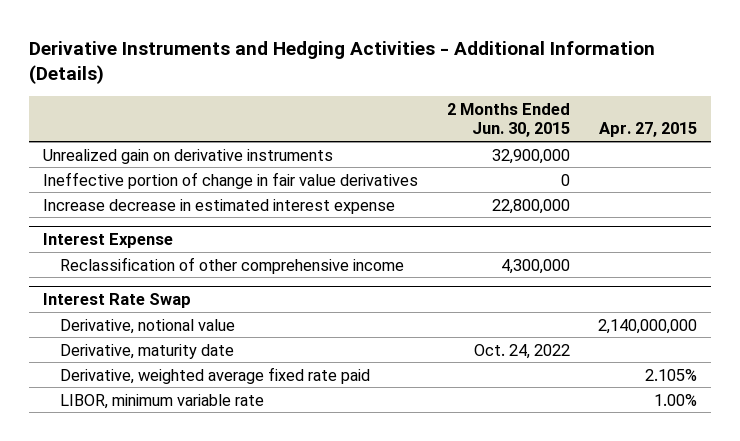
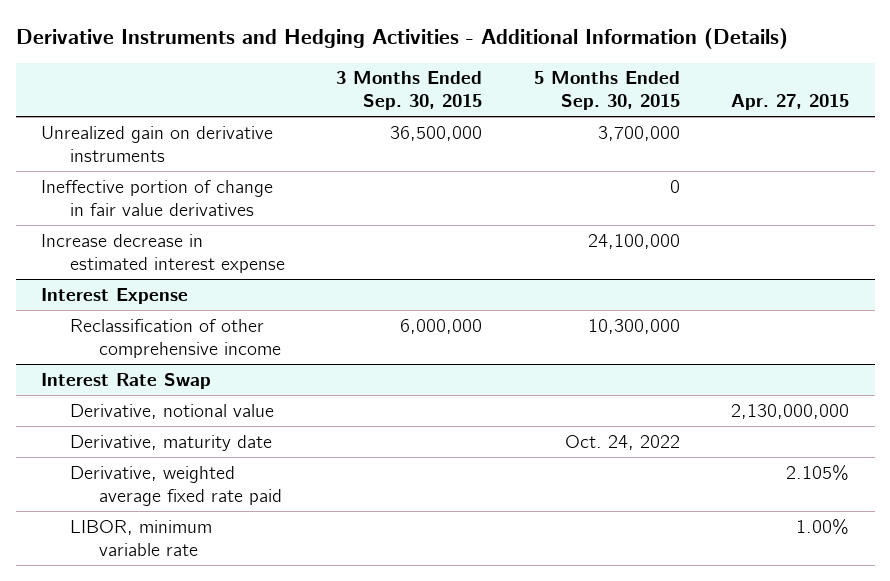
[446,102,570,138] 2 Months Ended Jun. 30, 2015 -> none
none -> [336,71,483,111] 3 Months Ended Sep. 30, 2015
none -> [533,71,680,111] 5 Months Ended Sep. 30, 2015
[598,318,698,334] 2,140,000,000 -> [730,403,849,419] 2,130,000,000

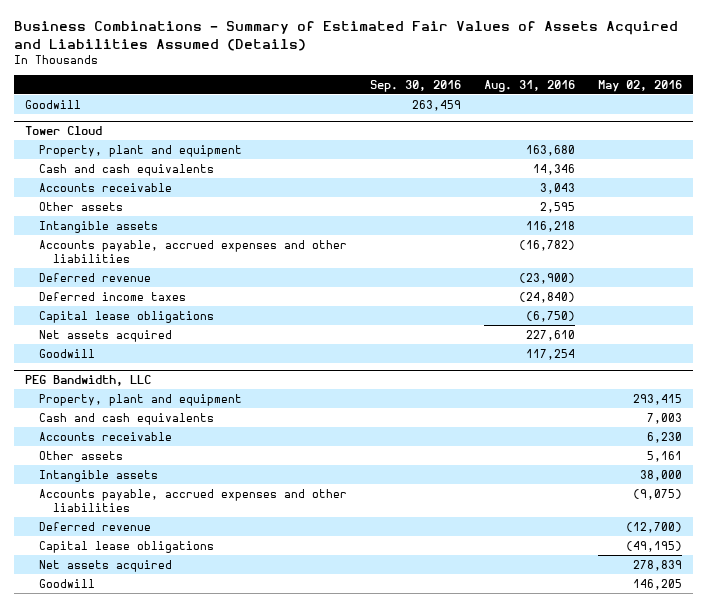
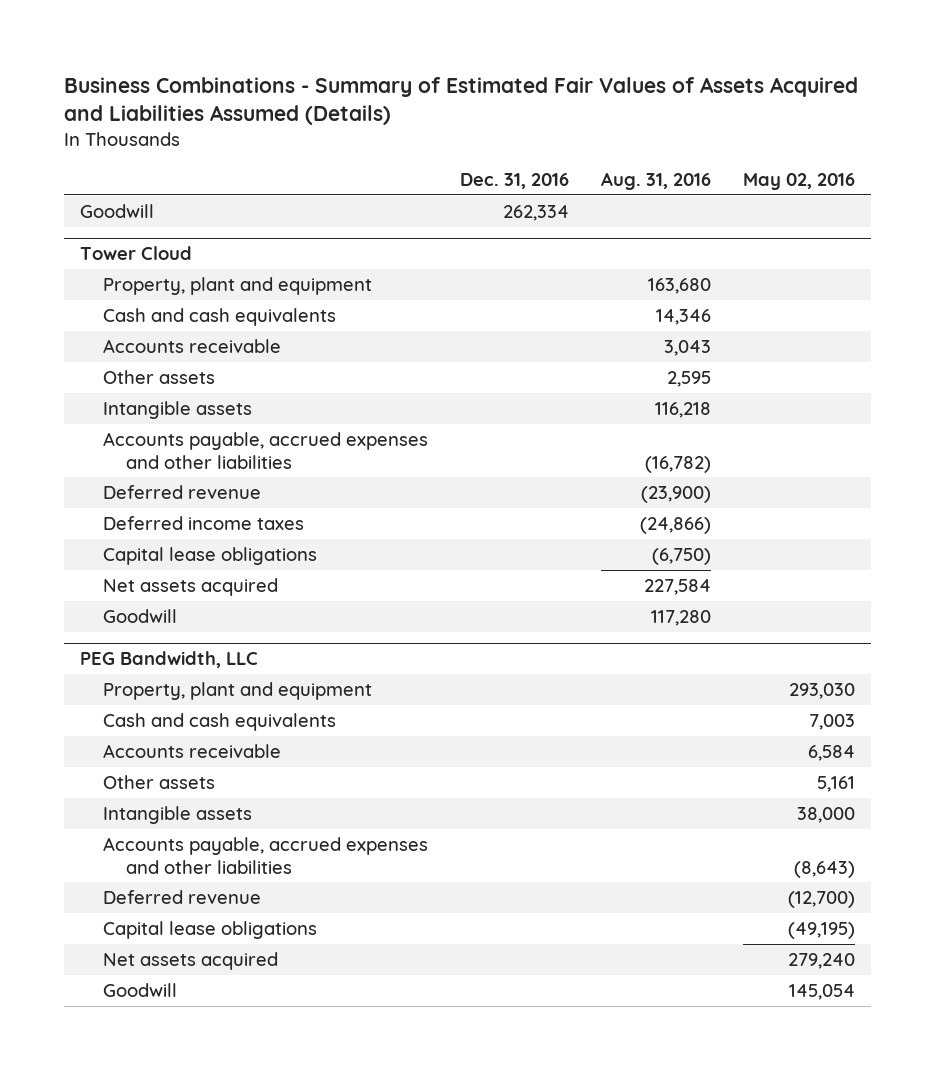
[370,79,462,92] Sep. 30, 2016 -> none
none -> [460,172,570,189] Dec. 31, 2016
[518,291,575,303] (24,840) -> [640,516,712,534] (24,866)
[525,329,575,341] 227,610 -> [644,578,712,595] 227,584
[525,348,575,360] 117,254 -> [651,609,712,626] 117,280
[632,393,682,405] 293,415 -> [788,682,855,699] 293,030
[646,431,682,443] 6,230 -> [807,744,855,761] 6,584
[632,488,682,500] (9,075) -> [793,860,855,878] (8,643)
[632,559,682,571] 278,839 -> [787,952,855,969] 279,240
[632,578,682,590] 146,205 -> [788,983,855,1000] 145,054

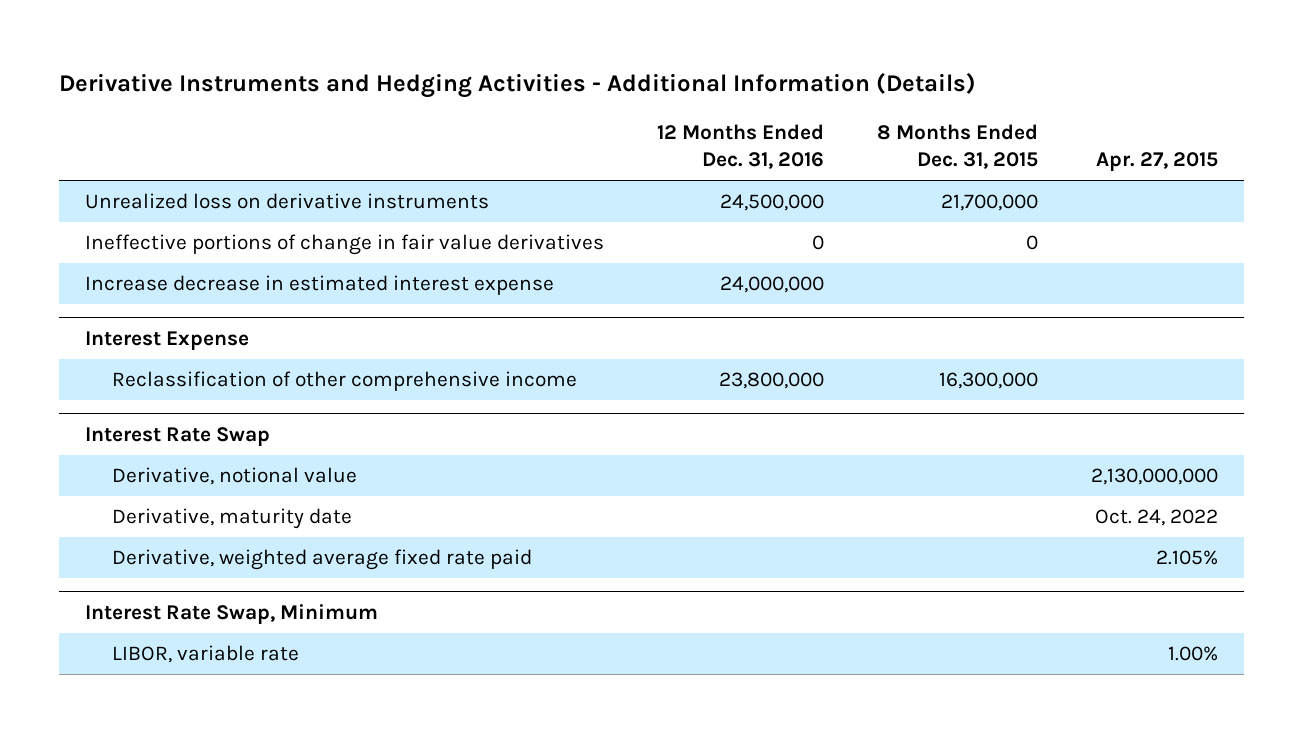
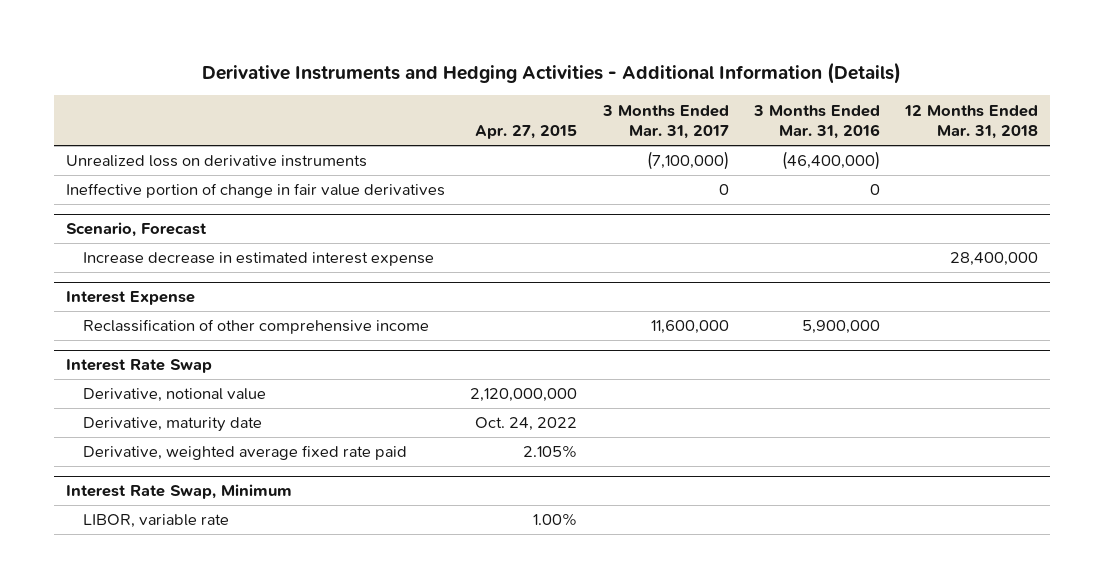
[656,124,824,170] 12 Months Ended Dec. 31, 2016 -> none
[876,124,1038,170] 8 Months Ended Dec. 31, 2015 -> none
none -> [601,104,729,140] 3 Months Ended Mar. 31, 2017
none -> [752,104,880,140] 3 Months Ended Mar. 31, 2016
none -> [903,104,1038,140] 12 Months Ended Mar. 31, 2018
[85,275,555,296] Increase decrease in estimated interest expense -> none
[85,234,605,256] Ineffective portions of change in fair value derivatives -> [66,183,446,199] Ineffective portion of change in fair value derivatives
none -> [66,222,208,238] Scenario, Forecast
none -> [83,252,435,267] Increase decrease in estimated interest expense
[1090,468,1218,486] 2,130,000,000 -> [470,388,578,403] 2,120,000,000

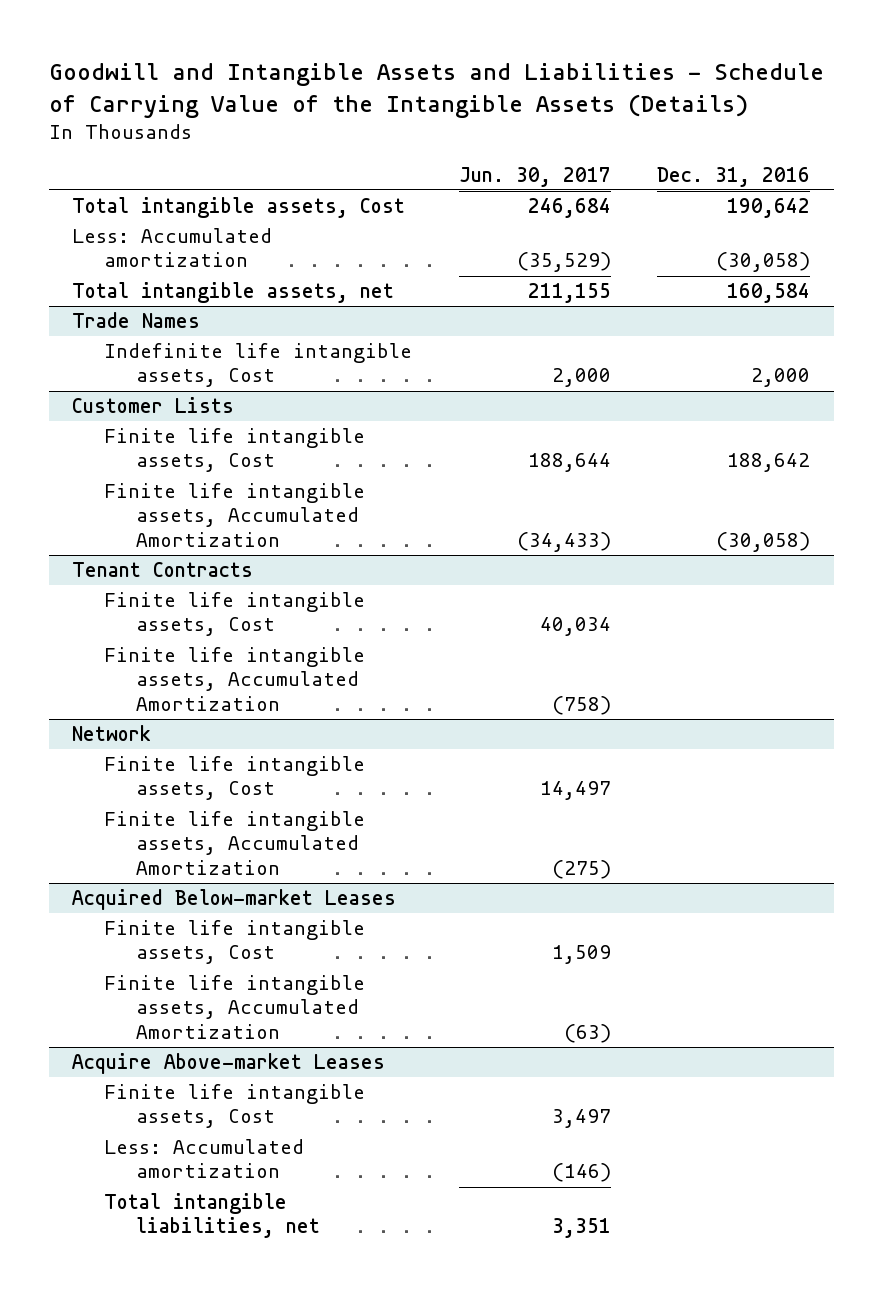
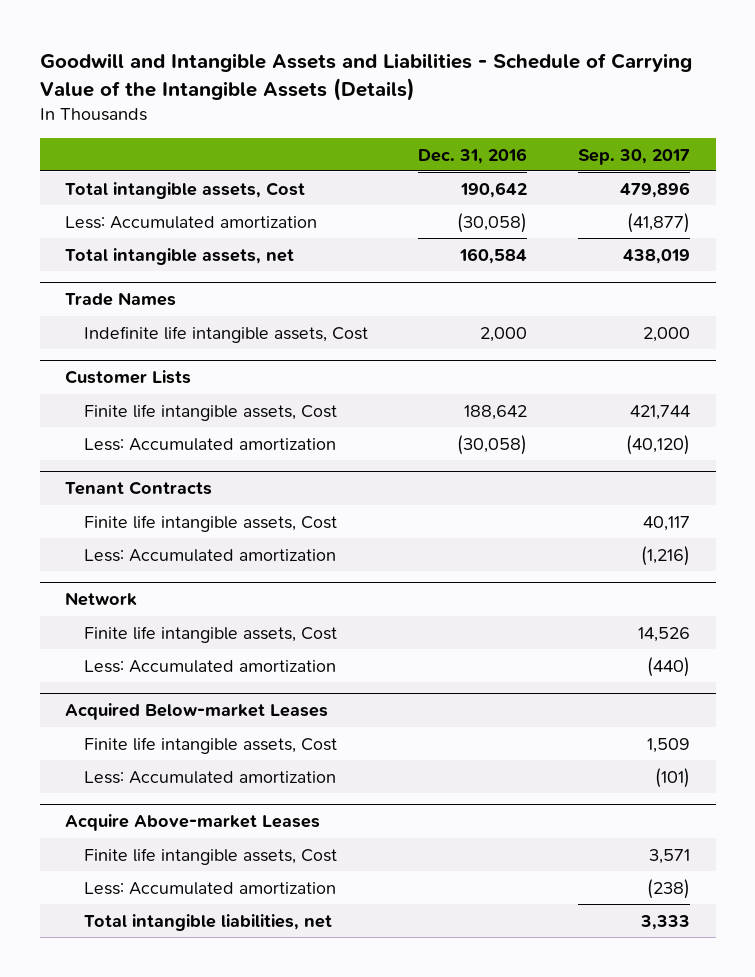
[458,166,611,187] Jun. 30, 2017 -> none
none -> [578,148,691,165] Sep. 30, 2017
[104,483,366,547] Finite life intangible assets, Accumulated Amortization -> [83,437,336,451] Less: Accumulated amortization
[104,647,366,711] Finite life intangible assets, Accumulated Amortization -> [83,548,336,562] Less: Accumulated amortization
[104,811,366,875] Finite life intangible assets, Accumulated Amortization -> [83,659,336,673] Less: Accumulated amortization
[104,975,366,1039] Finite life intangible assets, Accumulated Amortization -> [83,770,336,784] Less: Accumulated amortization

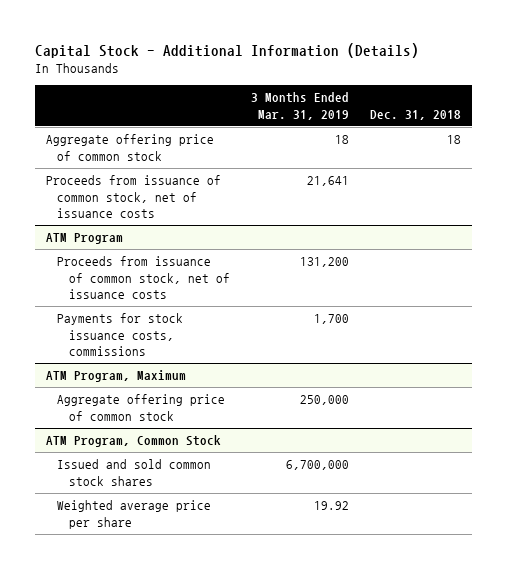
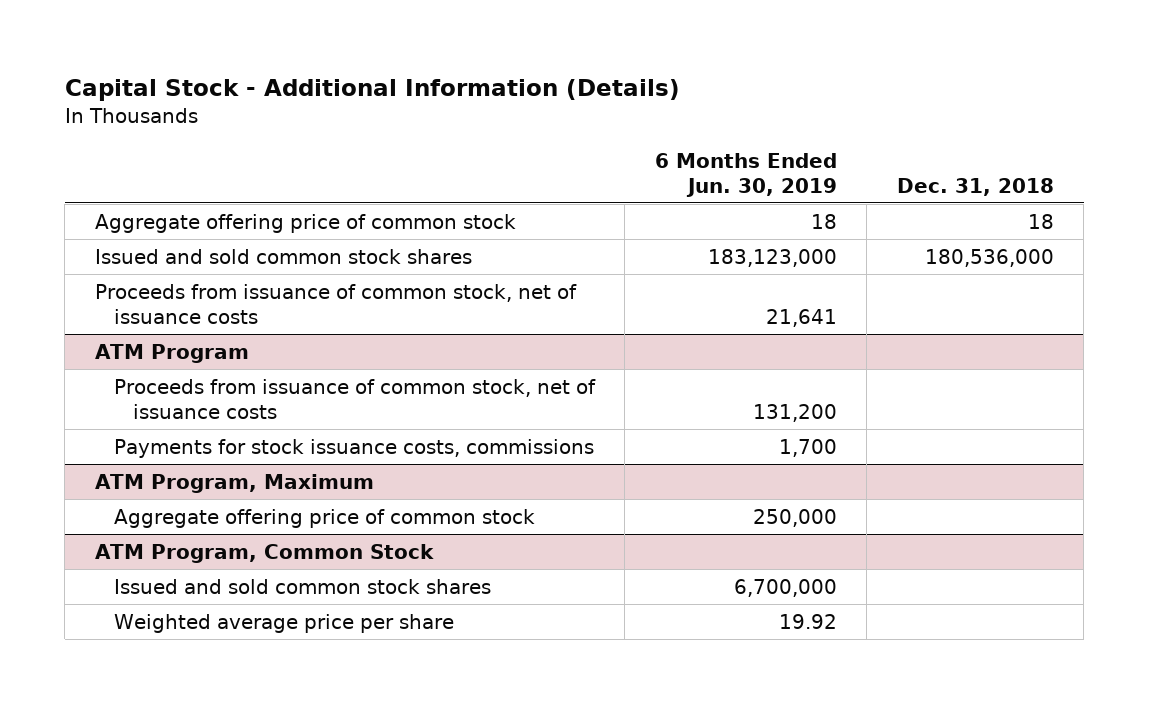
[251,92,350,120] 3 Months Ended Mar. 31, 2019 -> none
none -> [654,152,837,197] 6 Months Ended Jun. 30, 2019
none -> [94,248,472,264] Issued and sold common stock shares

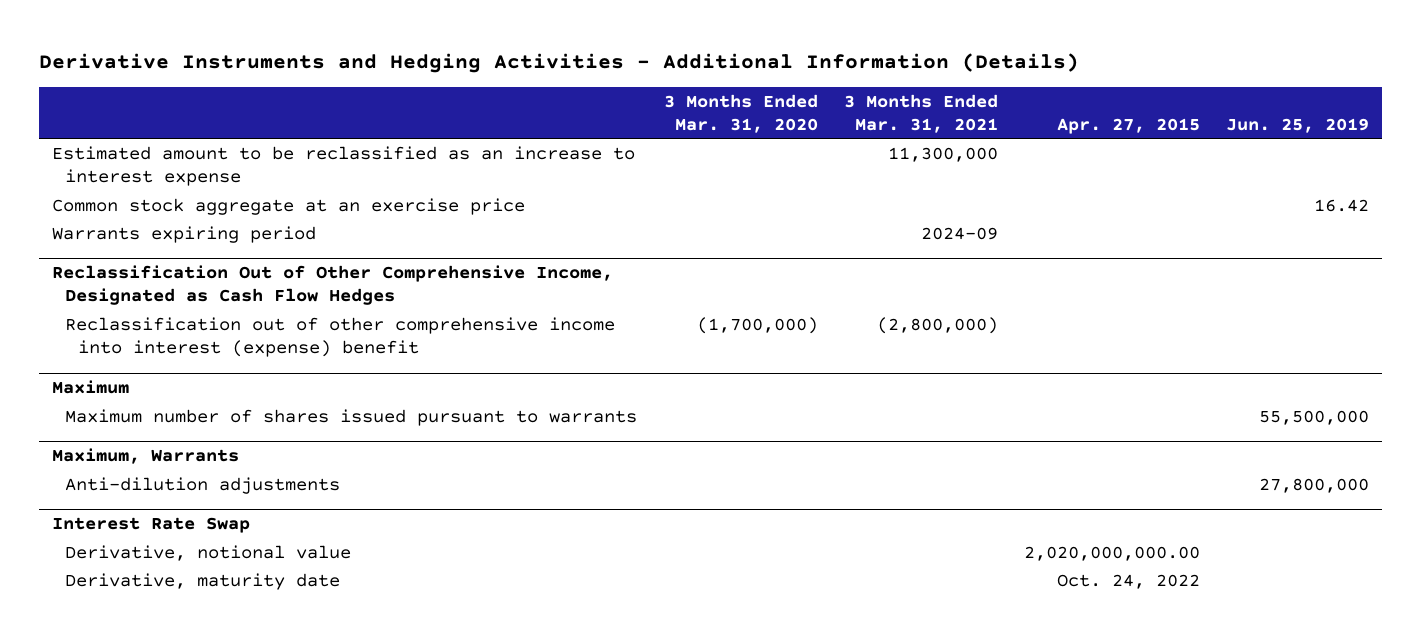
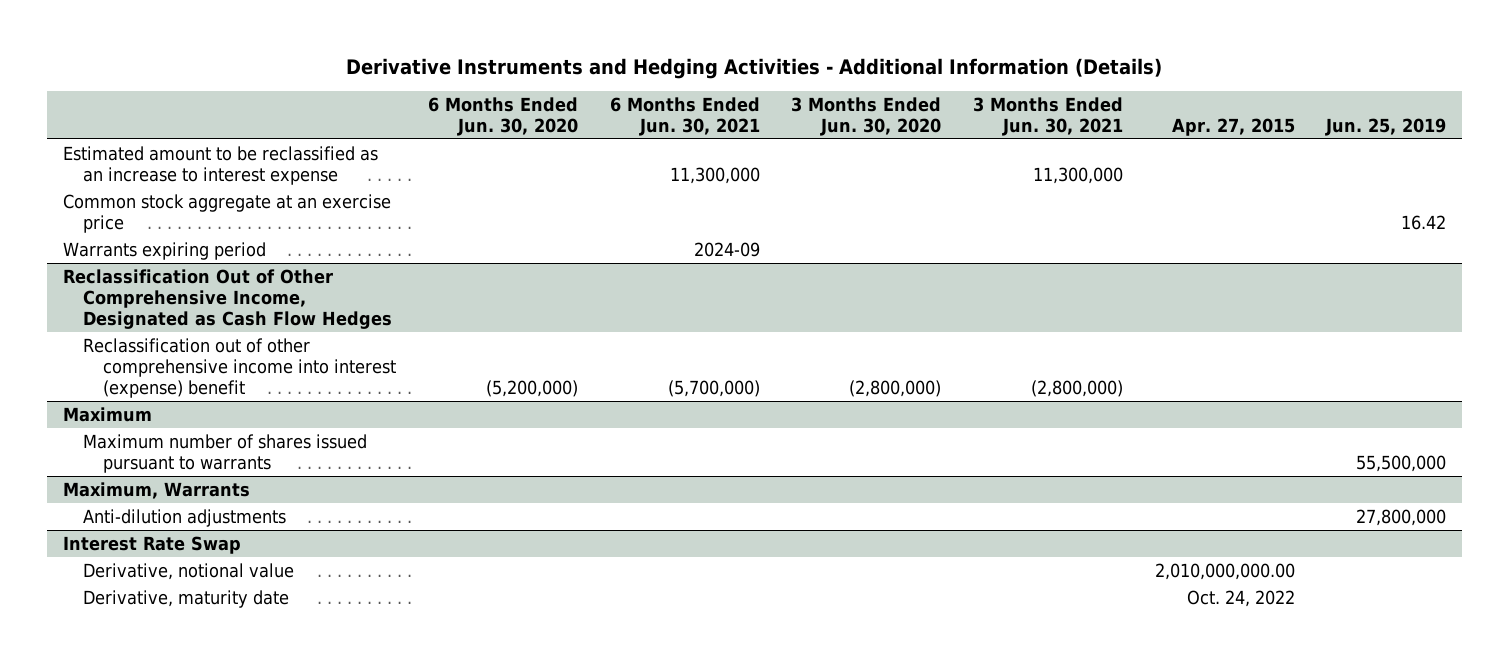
[663,93,818,133] 3 Months Ended Mar. 31, 2020 -> none
[843,93,998,133] 3 Months Ended Mar. 31, 2021 -> none
none -> [428,96,579,136] 6 Months Ended Jun. 30, 2020
none -> [609,96,760,136] 6 Months Ended Jun. 30, 2021
none -> [791,96,942,136] 3 Months Ended Jun. 30, 2020
none -> [972,96,1123,136] 3 Months Ended Jun. 30, 2021
[1023,545,1200,561] 2,020,000,000.00 -> [1154,562,1295,580] 2,010,000,000.00

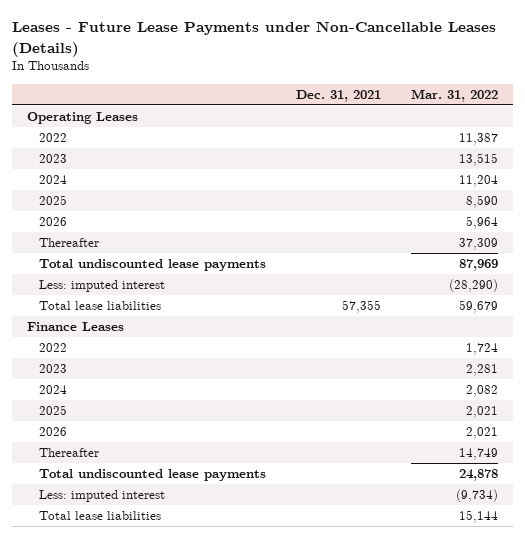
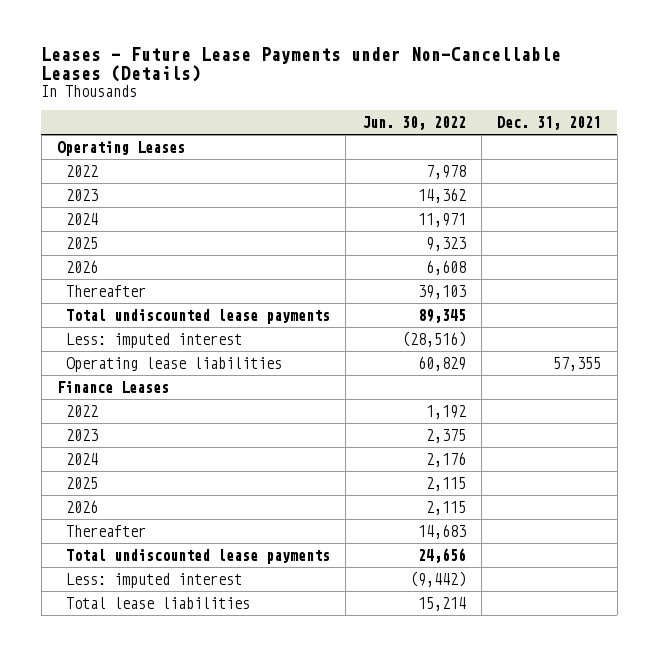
[410,88,498,102] Mar. 31, 2022 -> none
none -> [361,115,466,130] Jun. 30, 2022
[38,301,161,311] Total lease liabilities -> [66,356,283,372] Operating lease liabilities

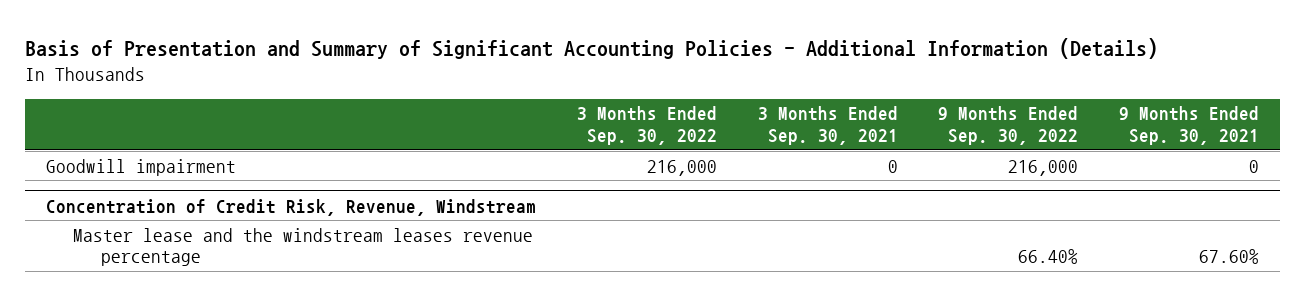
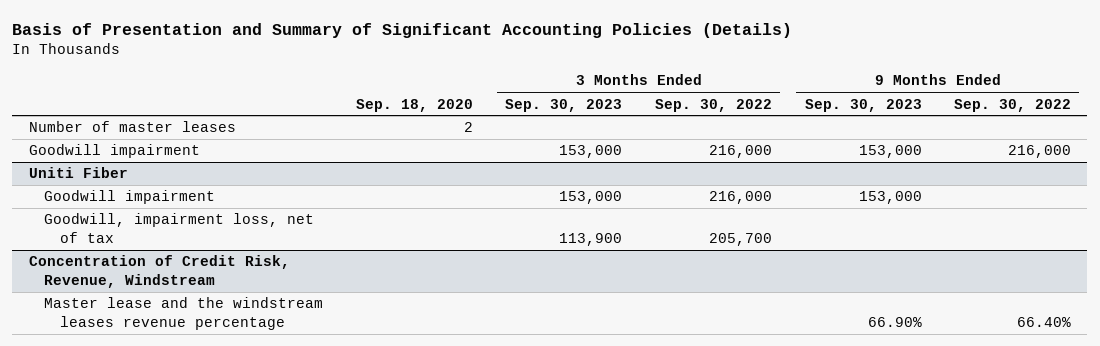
[25,37,1159,59] Basis of Presentation and Summary of Significant Accounting Policies - Additional Information (Details) -> [12,22,793,38] Basis of Presentation and Summary of Significant Accounting Policies (Details)
[757,106,898,146] 3 Months Ended Sep. 30, 2021 -> none
[1119,106,1260,146] 9 Months Ended Sep. 30, 2021 -> none
none -> [355,98,473,112] Sep. 18, 2020
none -> [505,98,623,112] Sep. 30, 2023
none -> [804,98,922,112] Sep. 30, 2023
none -> [28,121,236,133] Number of master leases
none -> [28,167,128,179] Uniti Fiber
none -> [44,190,216,205] Goodwill impairment
none -> [44,213,315,243] Goodwill, impairment loss, net of tax

